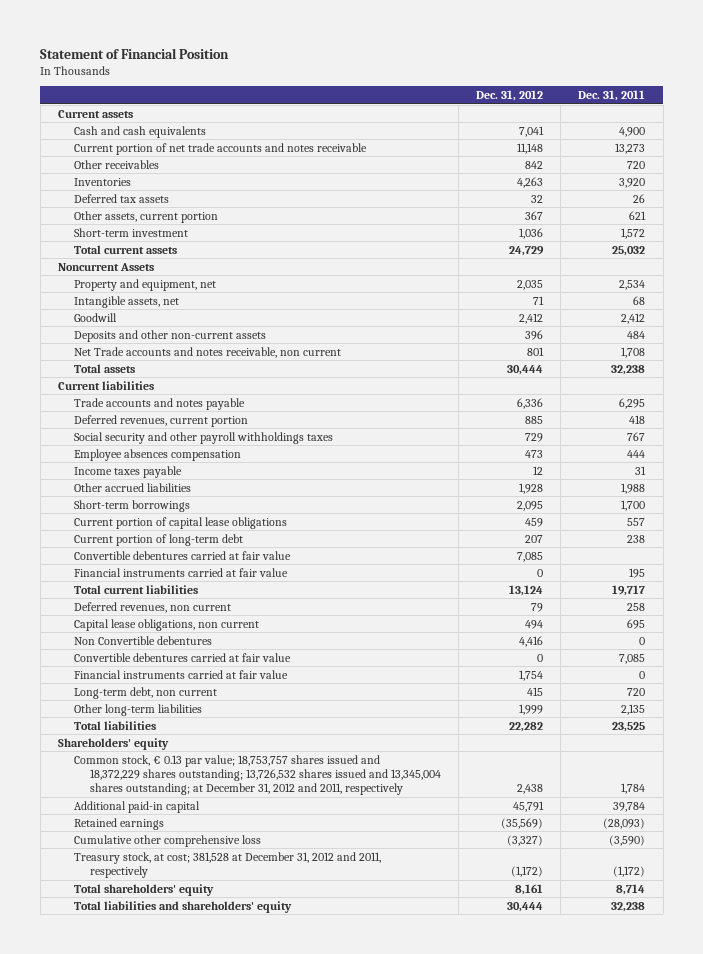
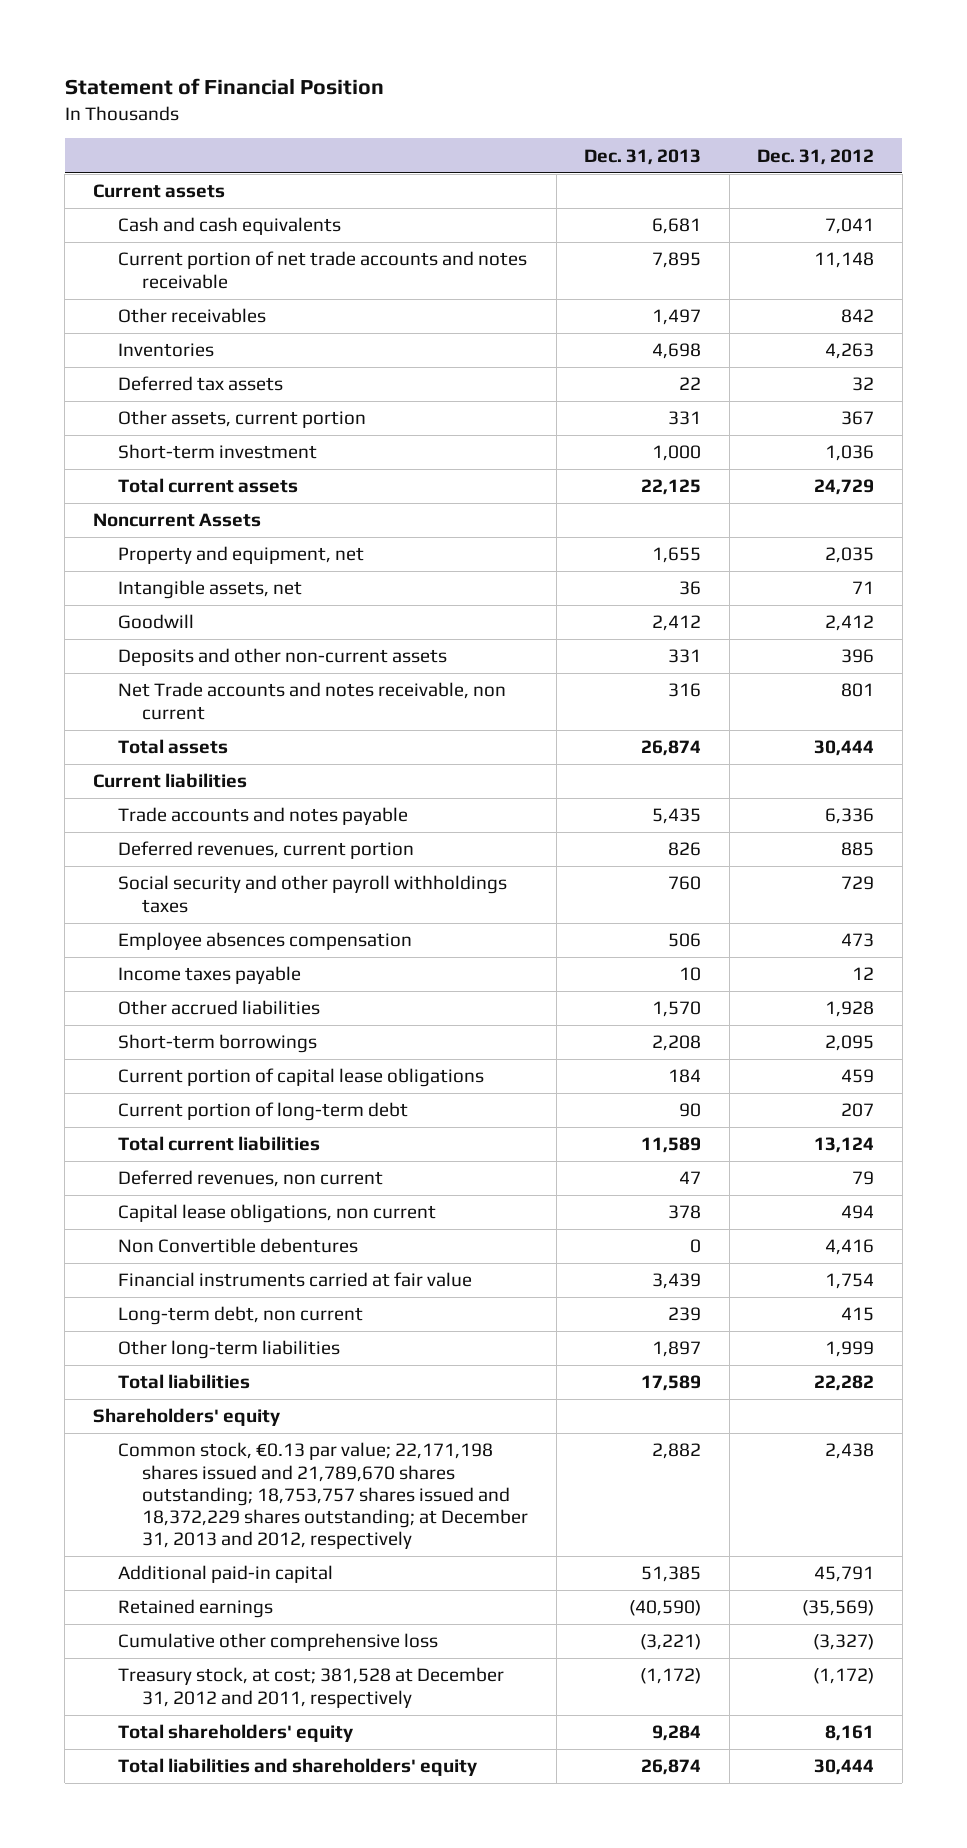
[578,90,646,102] Dec. 31, 2011 -> none
none -> [584,148,702,165] Dec. 31, 2013
[74,550,292,560] Convertible debentures carried at fair value -> none
[74,567,289,577] Financial instruments carried at fair value -> none
[74,652,292,662] Convertible debentures carried at fair value -> none
[74,754,442,796] Common stock, € 0.13 par value; 18,753,757 shares issued and 18,372,229 shares outstanding; 13,726,532 shares issued and 13,345,004 shares outstanding; at December 31, 2012 and 2011, respectively -> [117,1442,529,1550] Common stock, €0.13 par value; 22,171,198 shares issued and 21,789,670 shares outstanding; 18,753,757 shares issued and 18,372,229 shares outstanding; at December 31, 2013 and 2012, respectively

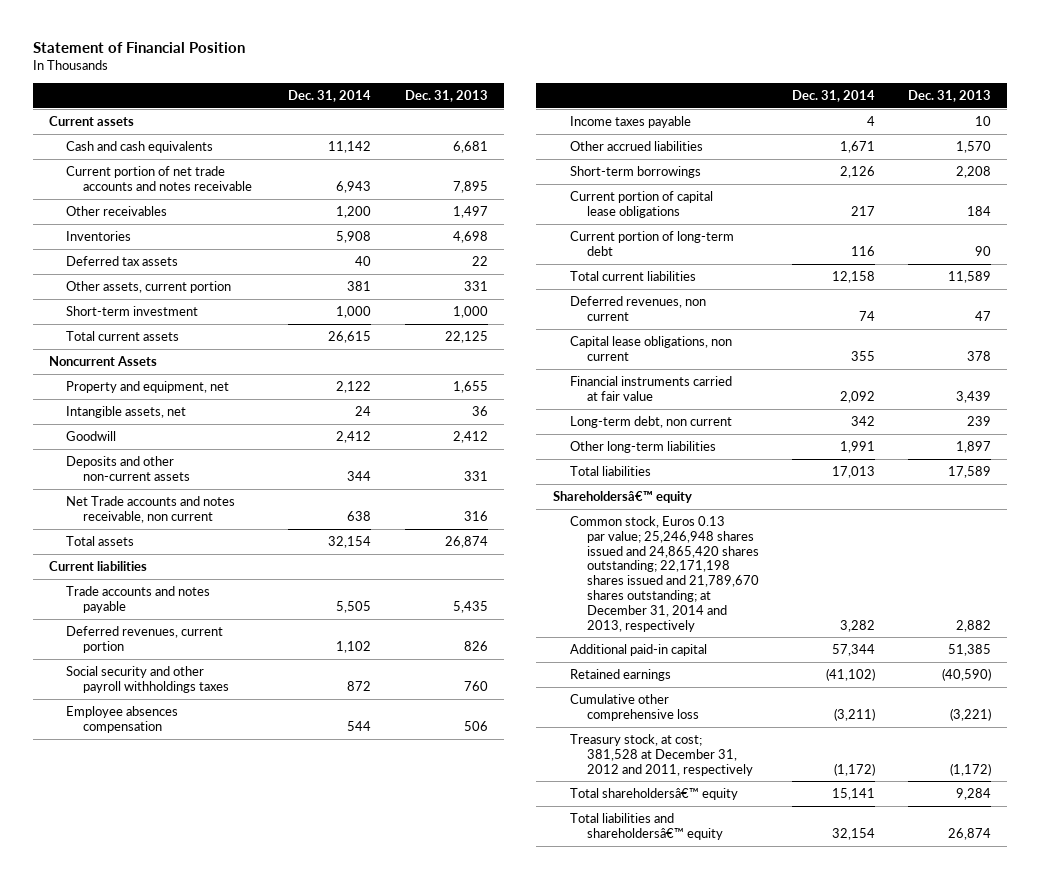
[757,148,875,165] Dec. 31, 2012 -> none
none -> [288,89,372,102] Dec. 31, 2014
[117,1238,358,1254] Non Convertible debentures -> none
[92,1408,280,1427] Shareholders' equity -> [552,490,692,503] Shareholdersâ€™ equity
[117,1442,529,1550] Common stock, €0.13 par value; 22,171,198 shares issued and 21,789,670 shares outstanding; 18,753,757 shares issued and 18,372,229 shares outstanding; at December 31, 2013 and 2012, respectively -> [569,515,759,632] Common stock, Euros 0.13 par value; 25,246,948 shares issued and 24,865,420 shares outstanding; 22,171,198 shares issued and 21,789,670 shares outstanding; at December 31, 2014 and 2013, respectively
[117,1724,353,1743] Total shareholders' equity -> [569,787,738,800] Total shareholdersâ€™ equity
[117,1758,477,1777] Total liabilities and shareholders' equity -> [569,812,723,840] Total liabilities and shareholdersâ€™ equity

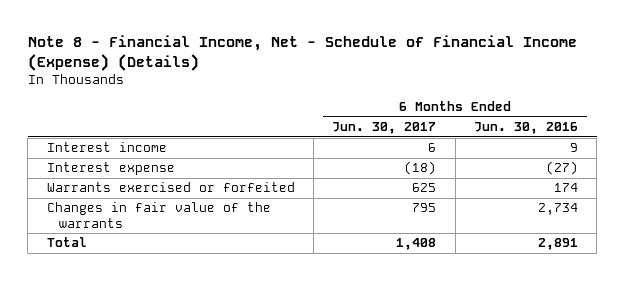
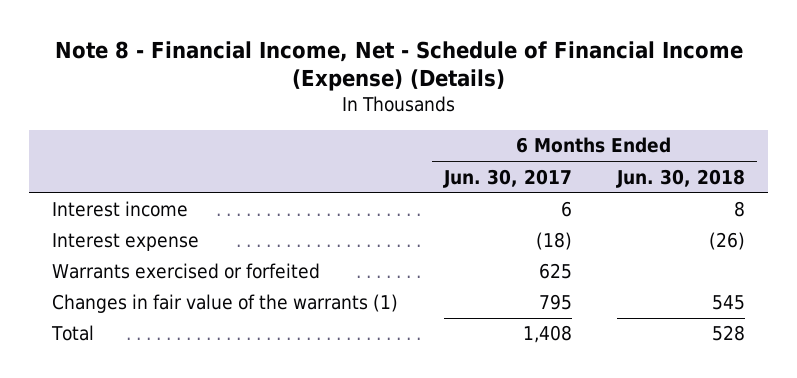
[473,122,578,135] Jun. 30, 2016 -> none
none -> [616,168,746,188] Jun. 30, 2018
[46,202,271,228] Changes in fair value of the warrants -> [51,294,398,314] Changes in fair value of the warrants (1)

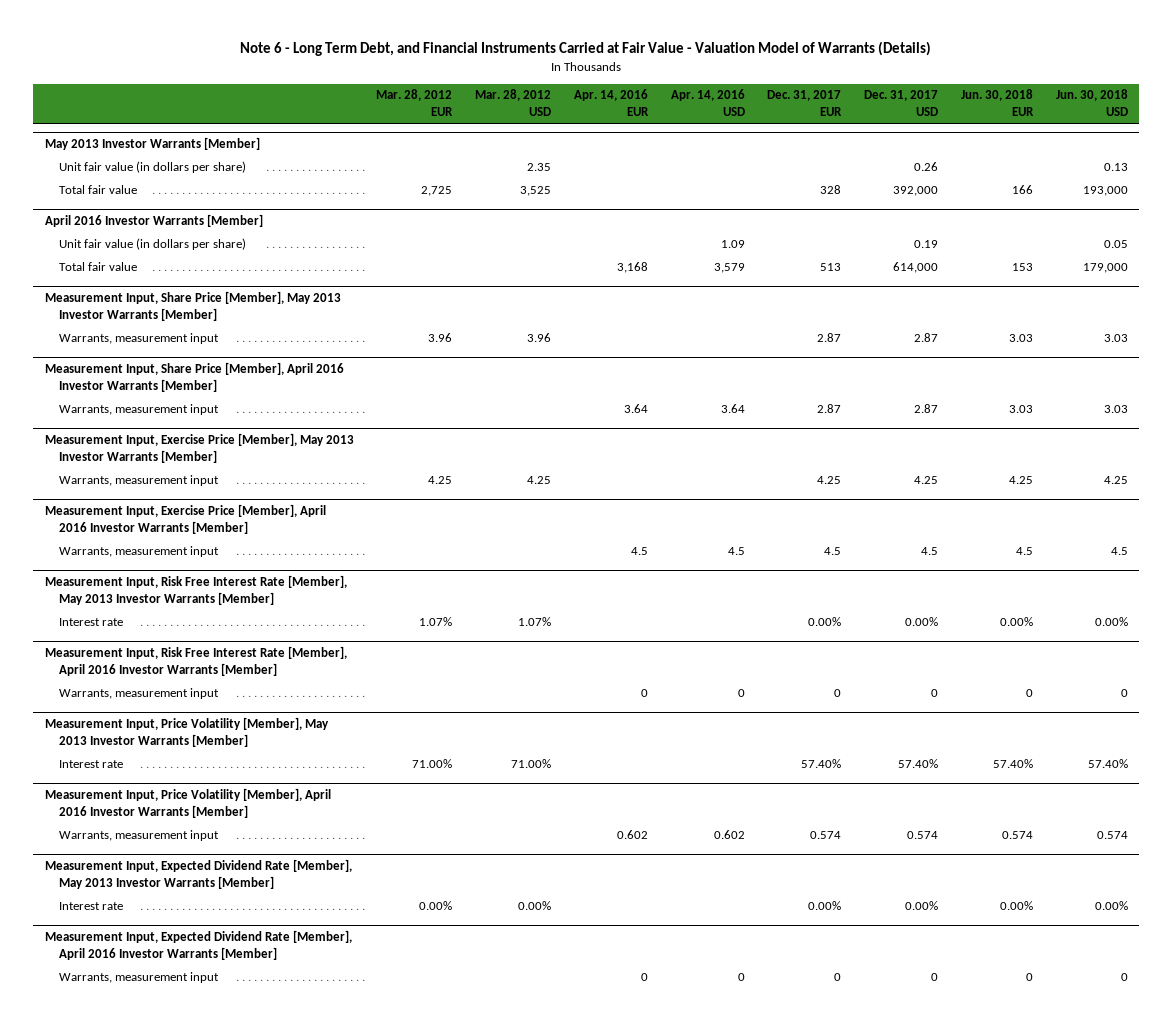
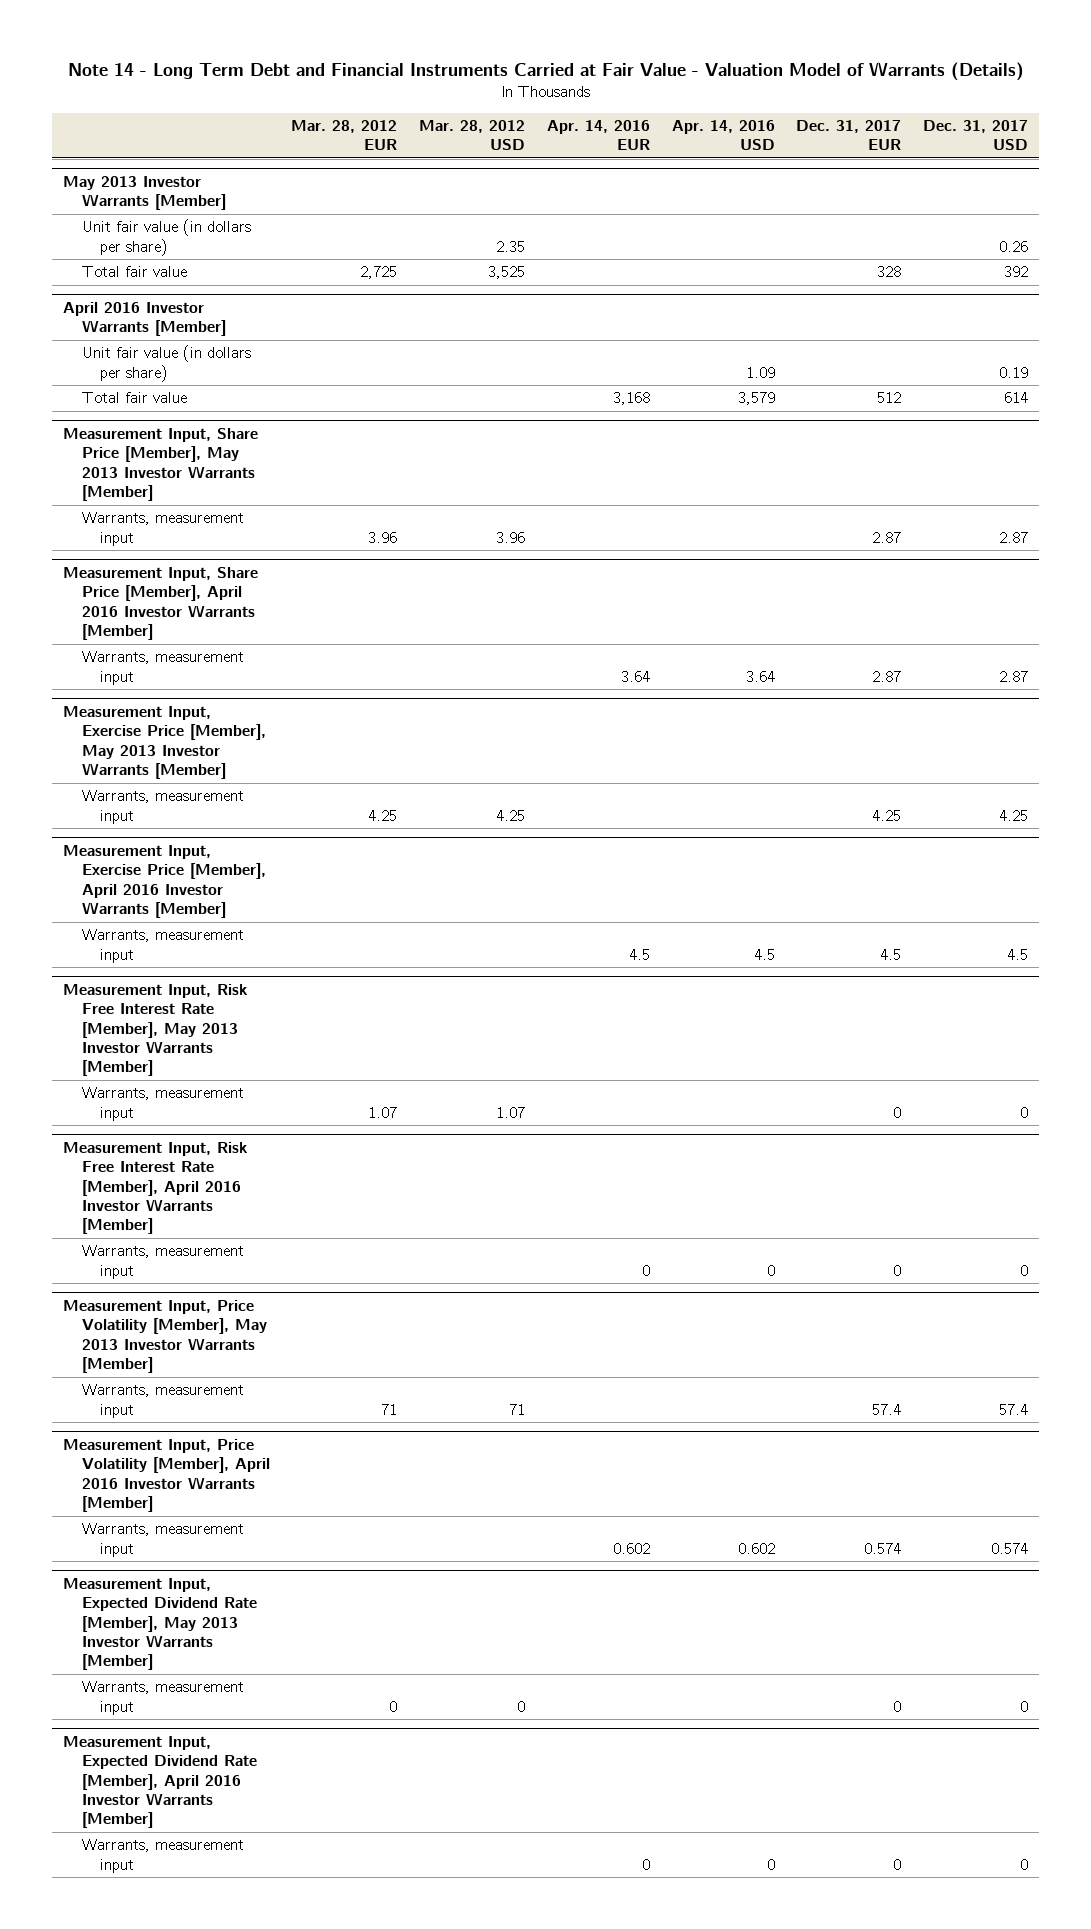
[240,41,932,57] Note 6 - Long Term Debt, and Financial Instruments Carried at Fair Value - Valuation Model of Warrants (Details) -> [67,61,1024,82] Note 14 - Long Term Debt and Financial Instruments Carried at Fair Value - Valuation Model of Warrants (Details)
[960,89,1034,116] Jun. 30, 2018 EUR -> none
[1055,89,1128,116] Jun. 30, 2018 USD -> none
[893,185,939,196] 392,000 -> [1004,266,1029,278] 392
[820,262,842,271] 513 -> [877,392,902,404] 512
[893,261,939,273] 614,000 -> [1004,392,1029,404] 614
[58,617,123,626] Interest rate -> none
none -> [81,1087,244,1121] Warrants, measurement input
[58,759,123,768] Interest rate -> none
none -> [81,1384,244,1418] Warrants, measurement input
[58,901,123,910] Interest rate -> none
none -> [81,1681,244,1715] Warrants, measurement input

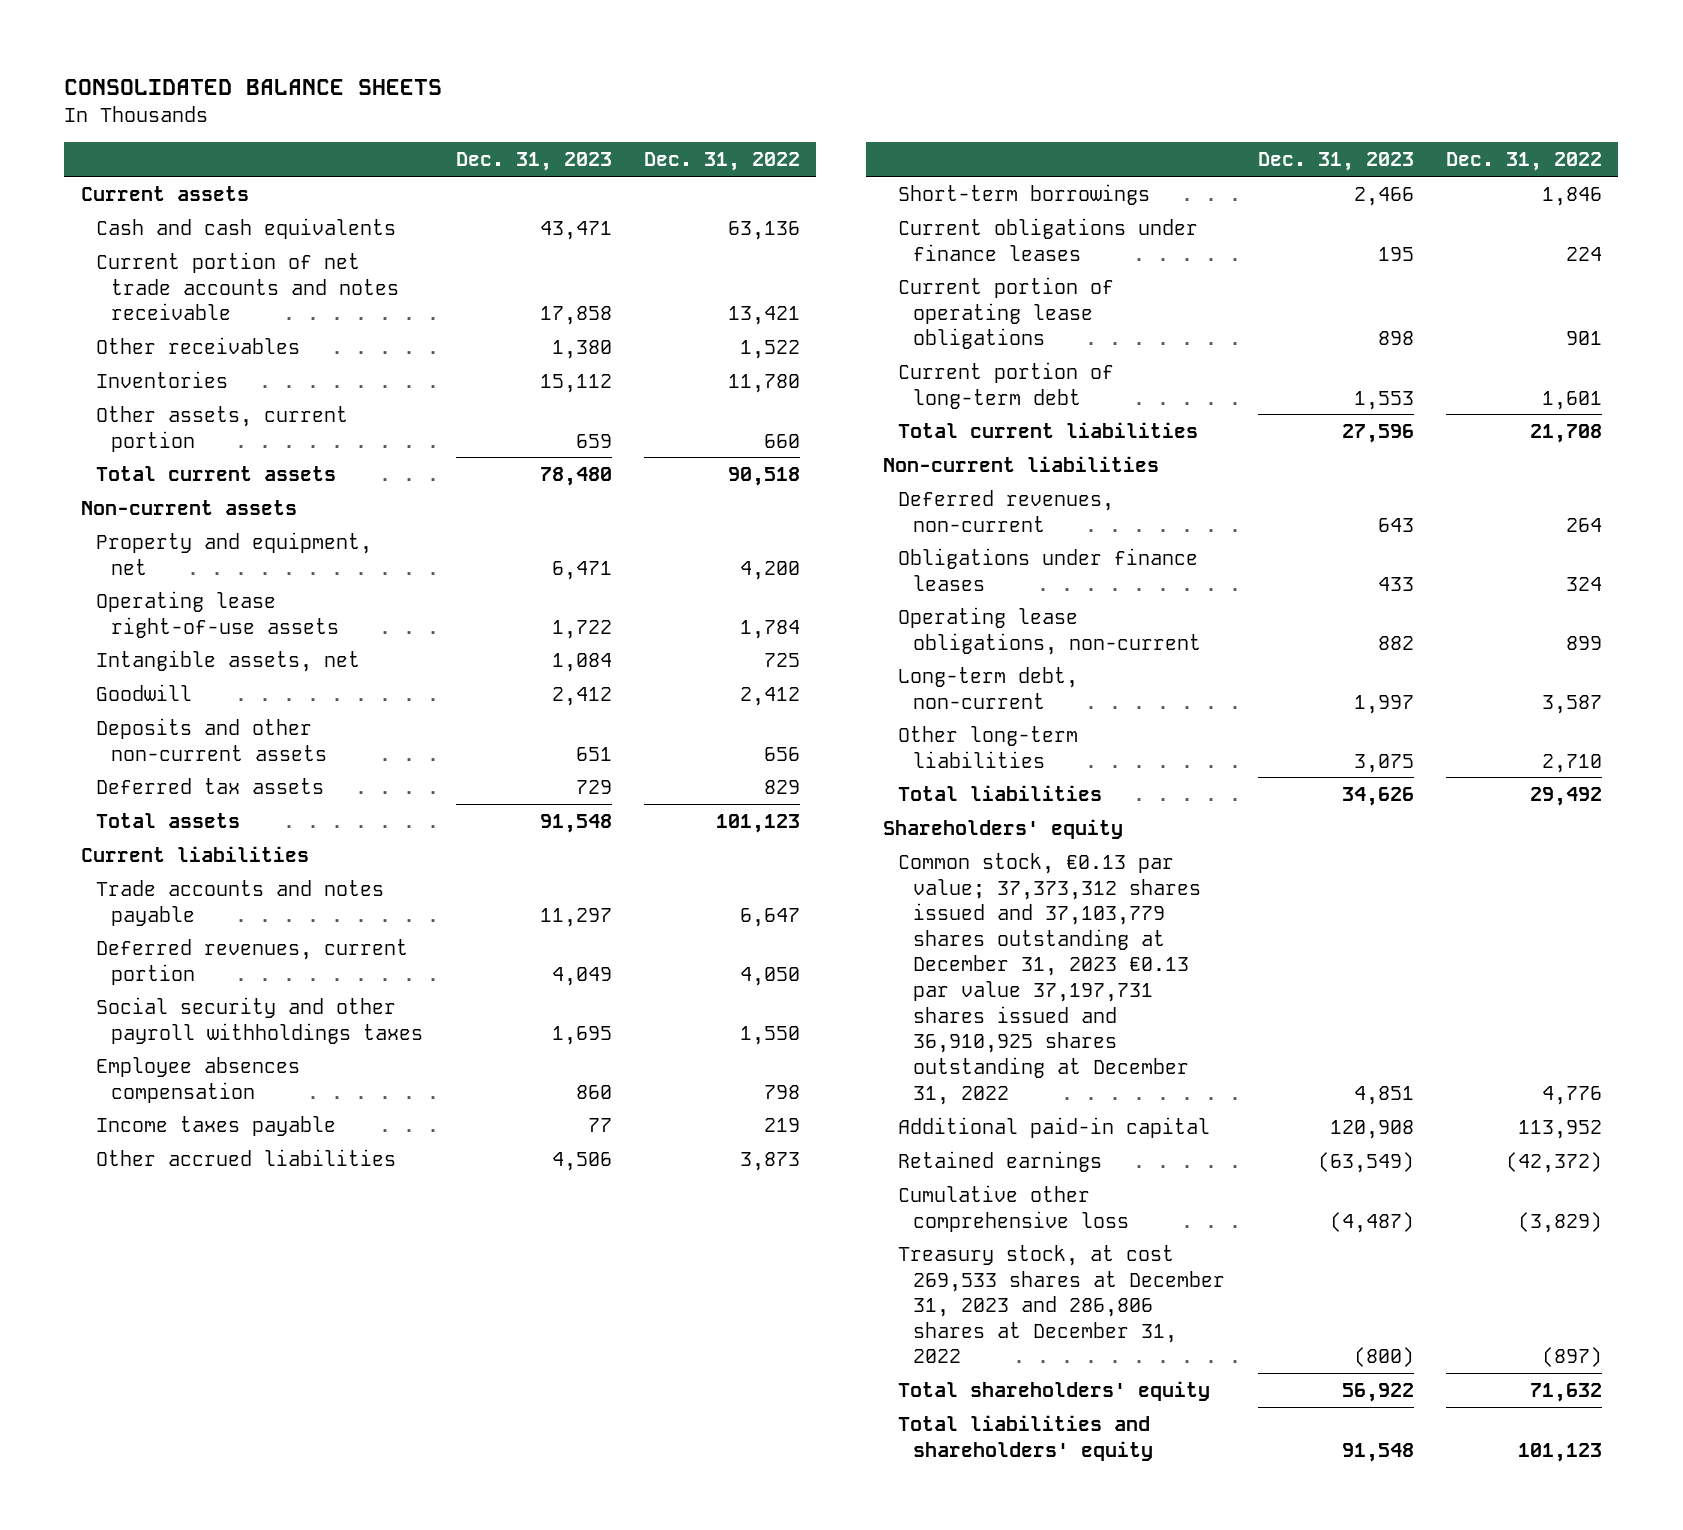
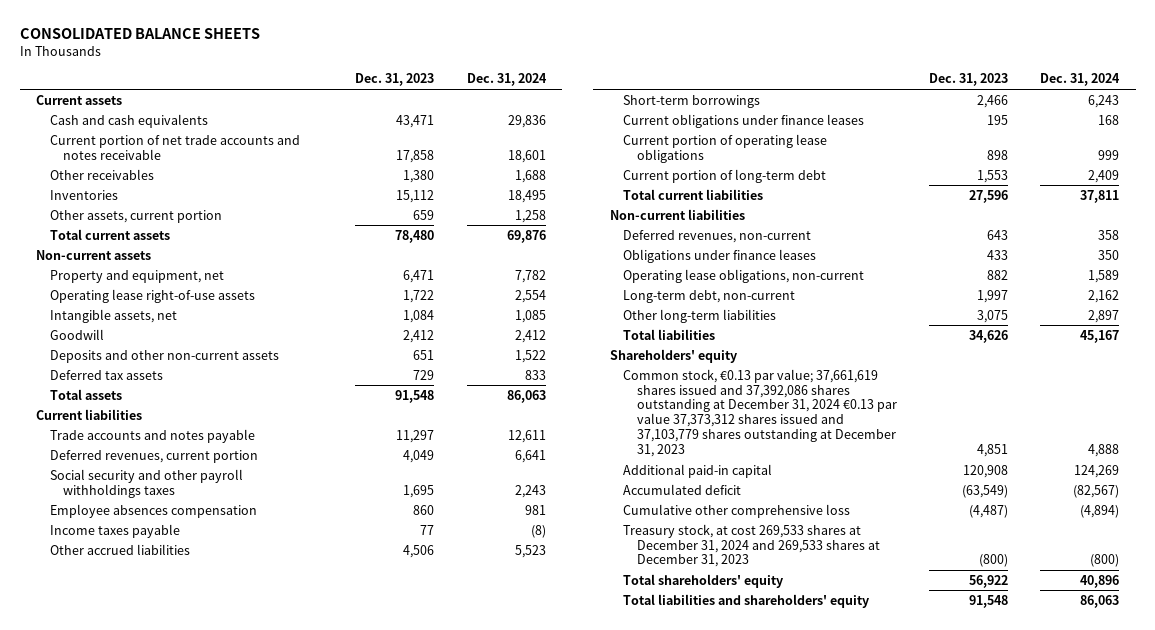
[644,152,801,172] Dec. 31, 2022 -> none
none -> [466,73,547,87] Dec. 31, 2024
[897,852,1202,1105] Common stock, €0.13 par value; 37,373,312 shares issued and 37,103,779 shares outstanding at December 31, 2023 €0.13 par value 37,197,731 shares issued and 36,910,925 shares outstanding at December 31, 2022 -> [623,368,897,457] Common stock, €0.13 par value; 37,661,619 shares issued and 37,392,086 shares outstanding at December 31, 2024 €0.13 par value 37,373,312 shares issued and 37,103,779 shares outstanding at December 31, 2023
[897,1150,1102,1172] Retained earnings -> [623,483,742,495] Accumulated deficit
[897,1244,1226,1364] Treasury stock, at cost 269,533 shares at December 31, 2023 and 286,806 shares at December 31, 2022 -> [623,523,880,568] Treasury stock, at cost 269,533 shares at December 31, 2024 and 269,533 shares at December 31, 2023

